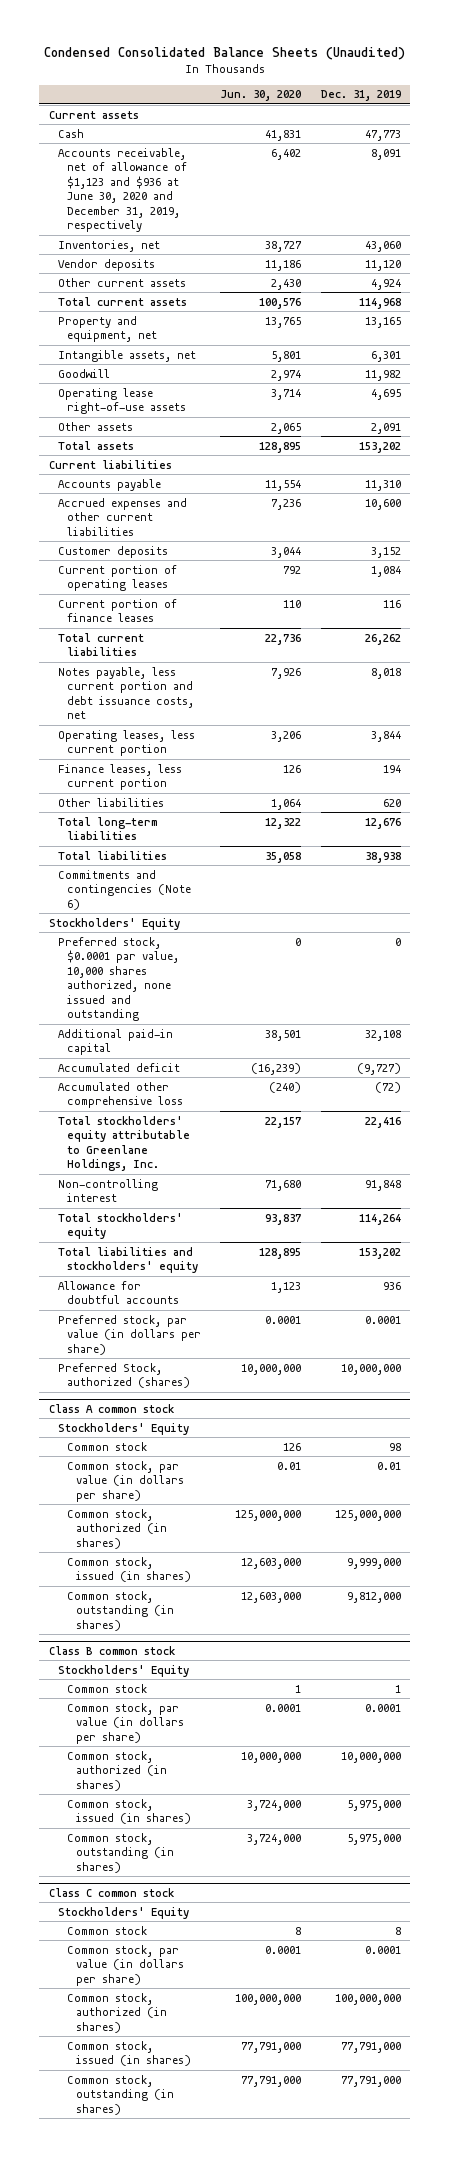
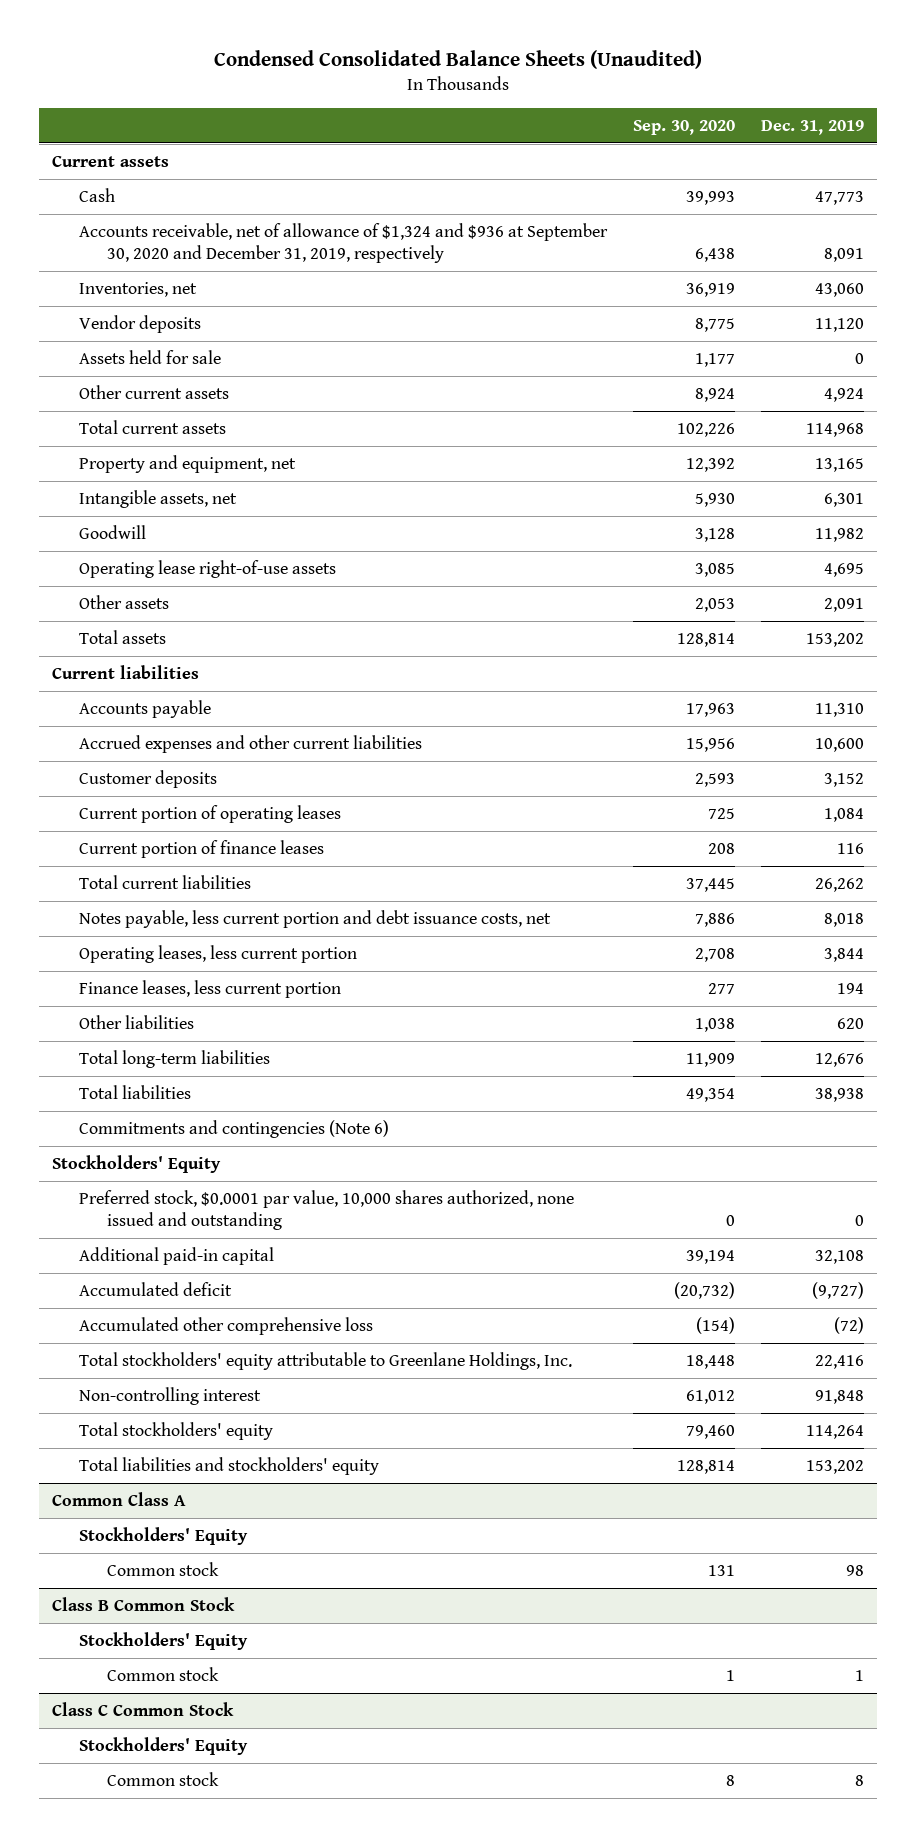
[220,90,302,102] Jun. 30, 2020 -> none
none -> [633,119,736,135] Sep. 30, 2020
[57,147,187,233] Accounts receivable, net of allowance of $1,123 and $936 at June 30, 2020 and December 31, 2019, respectively -> [79,222,609,263] Accounts receivable, net of allowance of $1,324 and $936 at September 30, 2020 and December 31, 2019, respectively
none -> [79,349,222,364] Assets held for sale
[57,1280,179,1305] Allowance for doubtful accounts -> none
[57,1314,201,1355] Preferred stock, par value (in dollars per share) -> none
[57,1362,190,1389] Preferred Stock, authorized (shares) -> none
[48,1403,174,1413] Class A common stock -> [52,1491,187,1506] Common Class A
[66,1460,184,1502] Common stock, par value (in dollars per share) -> none
[66,1508,167,1549] Common stock, authorized (in shares) -> none
[66,1556,191,1583] Common stock, issued (in shares) -> none
[66,1590,174,1631] Common stock, outstanding (in shares) -> none
[48,1645,175,1655] Class B common stock -> [52,1596,236,1611] Class B Common Stock
[66,1702,184,1744] Common stock, par value (in dollars per share) -> none
[66,1750,167,1791] Common stock, authorized (in shares) -> none
[66,1798,191,1825] Common stock, issued (in shares) -> none
[66,1832,174,1873] Common stock, outstanding (in shares) -> none
[48,1887,174,1897] Class C common stock -> [52,1701,235,1716] Class C Common Stock
[66,1944,184,1986] Common stock, par value (in dollars per share) -> none
[66,1992,167,2033] Common stock, authorized (in shares) -> none
[66,2040,191,2067] Common stock, issued (in shares) -> none
[66,2074,174,2115] Common stock, outstanding (in shares) -> none

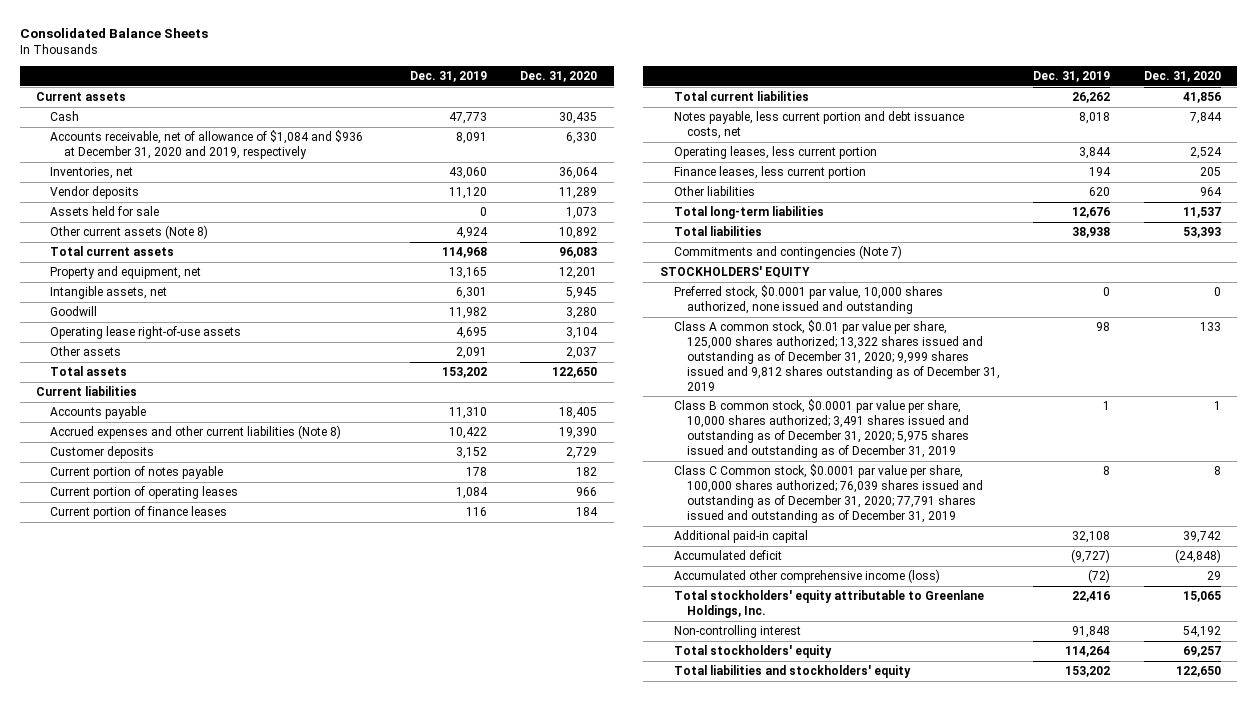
[213,50,702,70] Condensed Consolidated Balance Sheets (Unaudited) -> [19,27,208,38] Consolidated Balance Sheets
[633,119,736,135] Sep. 30, 2020 -> none
none -> [520,70,598,82] Dec. 31, 2020
[79,222,609,263] Accounts receivable, net of allowance of $1,324 and $936 at September 30, 2020 and December 31, 2019, respectively -> [50,130,364,160] Accounts receivable, net of allowance of $1,084 and $936 at December 31, 2020 and 2019, respectively
[79,384,230,399] Other current assets -> [50,225,209,240] Other current assets (Note 8)
[79,734,423,753] Accrued expenses and other current liabilities -> [50,425,342,440] Accrued expenses and other current liabilities (Note 8)
[814,737,864,752] 10,600 -> [448,427,487,440] 10,422
none -> [50,466,224,480] Current portion of notes payable
[79,1119,390,1138] Commitments and contingencies (Note 6) -> [673,245,902,260] Commitments and contingencies (Note 7)
[52,1154,222,1173] Stockholders' Equity -> [659,266,810,279] STOCKHOLDERS' EQUITY
none -> [673,320,1001,391] Class A common stock, $0.01 par value per share, 125,000 shares authorized; 13,322 shares issued and outstanding as of December 31, 2020; 9,999 shares issued and 9,812 shares outstanding as of December 31, 2019
none -> [673,399,970,458] Class B common stock, $0.0001 par value per share, 10,000 shares authorized; 3,491 shares issued and outstanding as of December 31, 2020; 5,975 shares issued and outstanding as of December 31, 2019
none -> [673,464,984,523] Class C Common stock, $0.0001 par value per share, 100,000 shares authorized; 76,039 shares issued and outstanding as of December 31, 2020; 77,791 shares issued and outstanding as of December 31, 2019
[79,1316,374,1335] Accumulated other comprehensive loss -> [673,569,940,584] Accumulated other comprehensive income (loss)
[52,1491,187,1506] Common Class A -> none
[79,1526,249,1545] Stockholders' Equity -> none
[106,1561,219,1576] Common stock -> none
[52,1596,236,1611] Class B Common Stock -> none
[79,1631,249,1650] Stockholders' Equity -> none
[106,1666,219,1681] Common stock -> none
[52,1701,235,1716] Class C Common Stock -> none
[79,1736,249,1755] Stockholders' Equity -> none
[106,1771,219,1786] Common stock -> none

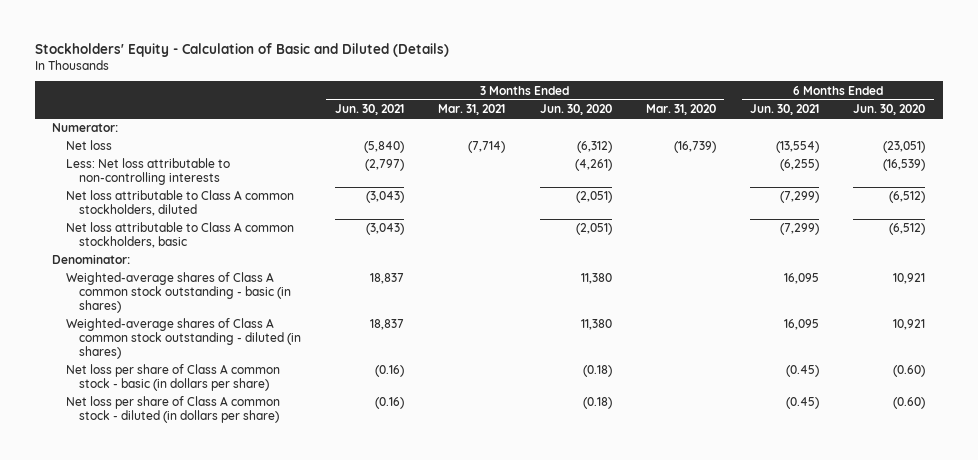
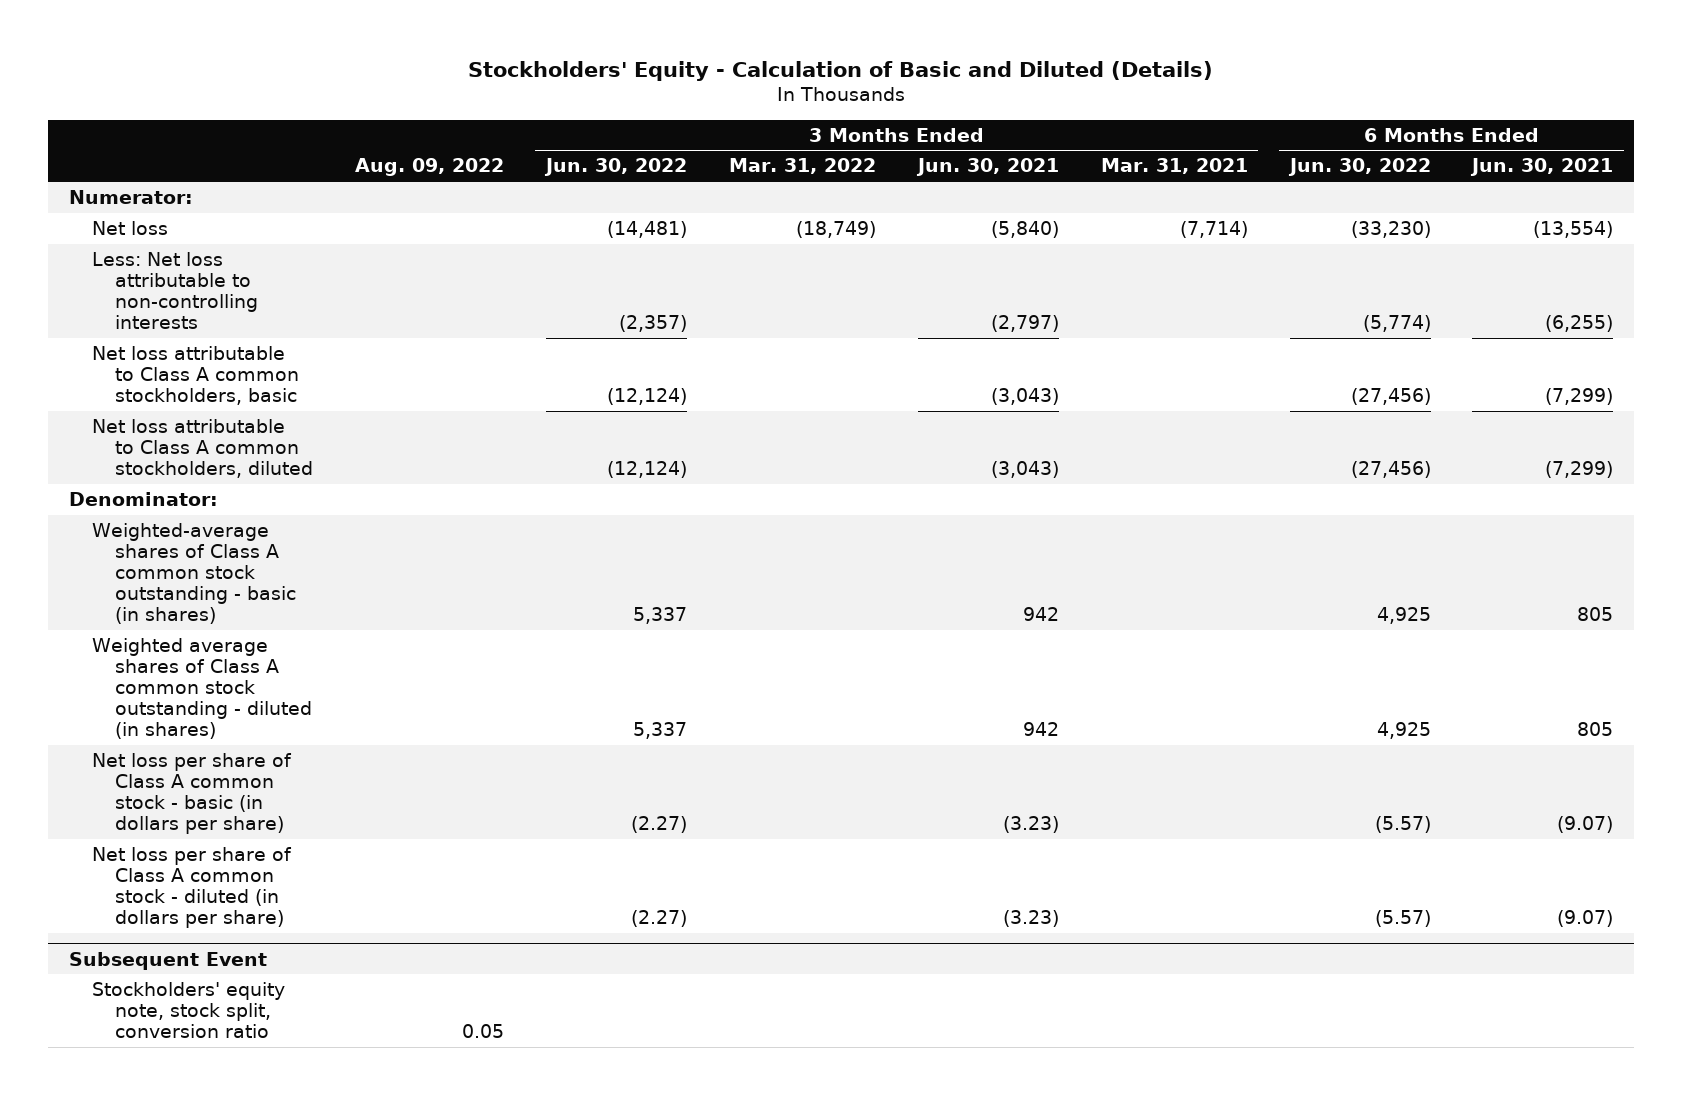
[539,104,612,116] Jun. 30, 2020 -> none
[645,104,716,116] Mar. 31, 2020 -> none
[853,104,926,116] Jun. 30, 2020 -> none
none -> [354,158,504,177] Aug. 09, 2022
none -> [543,158,687,177] Jun. 30, 2022
none -> [728,158,876,175] Mar. 31, 2022
none -> [1287,158,1431,177] Jun. 30, 2022
[65,190,294,217] Net loss attributable to Class A common stockholders, diluted -> [92,419,313,479] Net loss attributable to Class A common stockholders, diluted
[370,273,405,285] 18,837 -> [1022,607,1059,622] 942
[784,273,820,285] 16,095 -> [1577,607,1614,622] 805
[65,318,301,360] Weighted-average shares of Class A common stock outstanding - diluted (in shares) -> [92,638,312,740] Weighted average shares of Class A common stock outstanding - diluted (in shares)
[370,319,405,331] 18,837 -> [1022,722,1059,737] 942
[784,319,820,331] 16,095 -> [1577,722,1614,737] 805
[375,365,405,378] (0.16) -> [1002,816,1059,834] (3.23)
[786,365,820,378] (0.45) -> [1557,816,1614,834] (9.07)
[375,397,405,410] (0.16) -> [1002,910,1059,928] (3.23)
[786,397,820,410] (0.45) -> [1557,910,1614,928] (9.07)
none -> [69,951,268,970] Subsequent Event
none -> [92,982,286,1039] Stockholders' equity note, stock split, conversion ratio

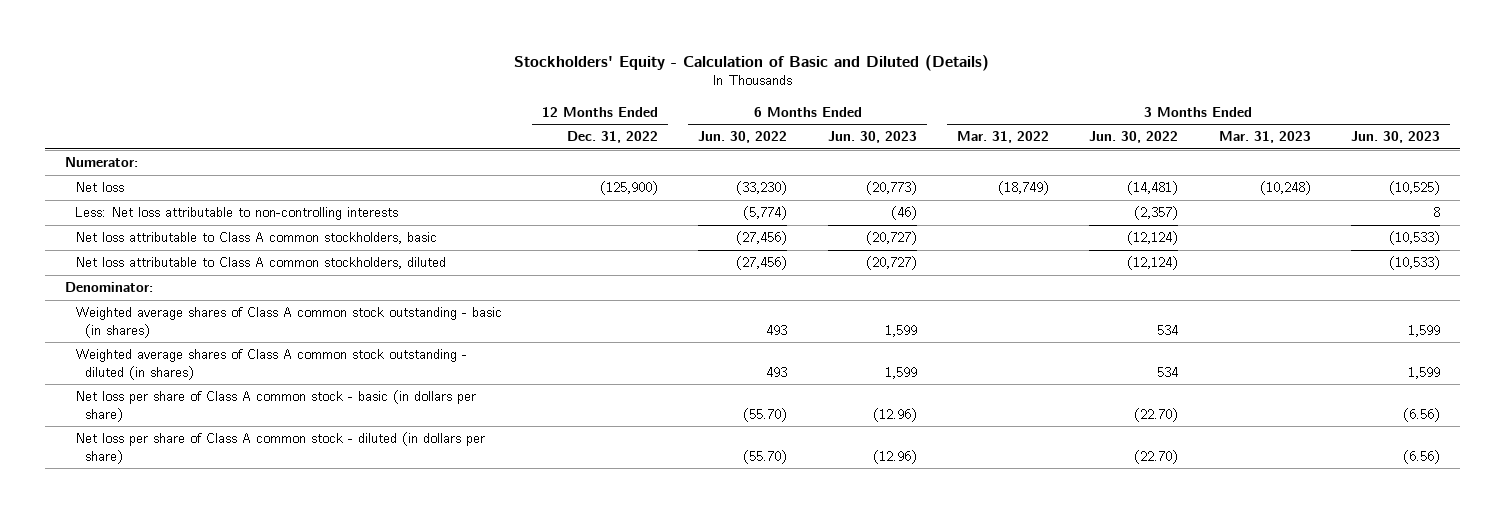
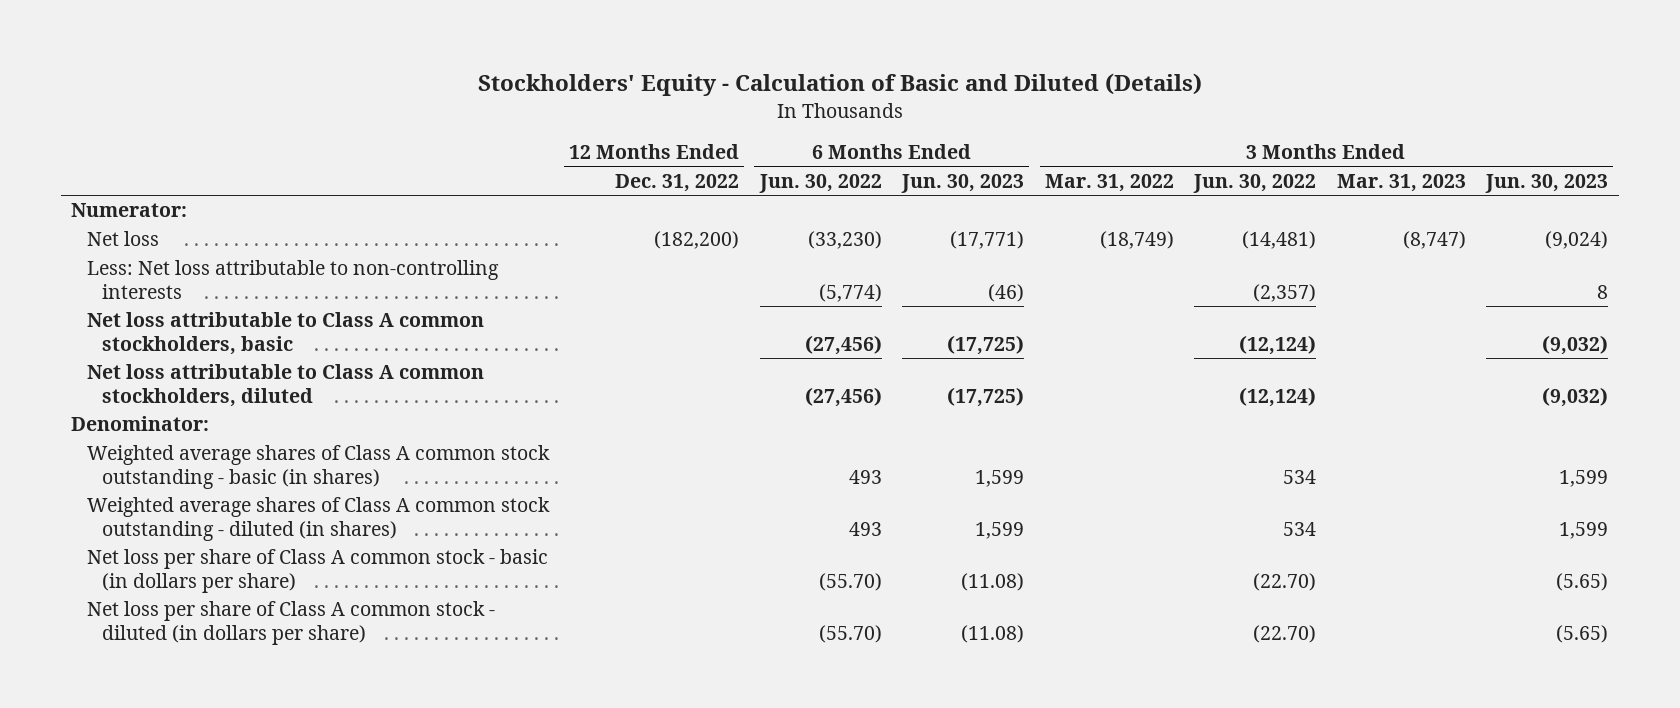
[600,181,659,196] (125,900) -> [654,231,740,250] (182,200)
[865,181,917,196] (20,773) -> [950,231,1025,250] (17,771)
[1259,181,1311,196] (10,248) -> [1402,231,1466,250] (8,747)
[1388,181,1440,196] (10,525) -> [1545,231,1609,250] (9,024)
[865,231,917,246] (20,727) -> [947,334,1025,355] (17,725)
[1388,231,1440,246] (10,533) -> [1542,334,1609,355] (9,032)
[865,256,917,271] (20,727) -> [947,386,1025,407] (17,725)
[1388,256,1440,271] (10,533) -> [1542,386,1609,407] (9,032)
[872,407,917,422] (12.96) -> [961,572,1025,591] (11.08)
[1402,407,1440,422] (6.56) -> [1556,572,1609,591] (5.65)
[872,449,917,464] (12.96) -> [961,624,1025,643] (11.08)
[1402,449,1440,464] (6.56) -> [1556,624,1609,643] (5.65)

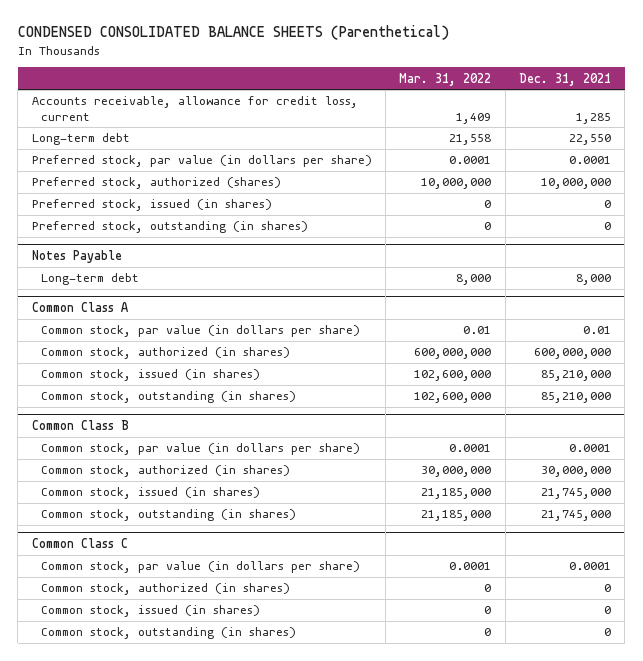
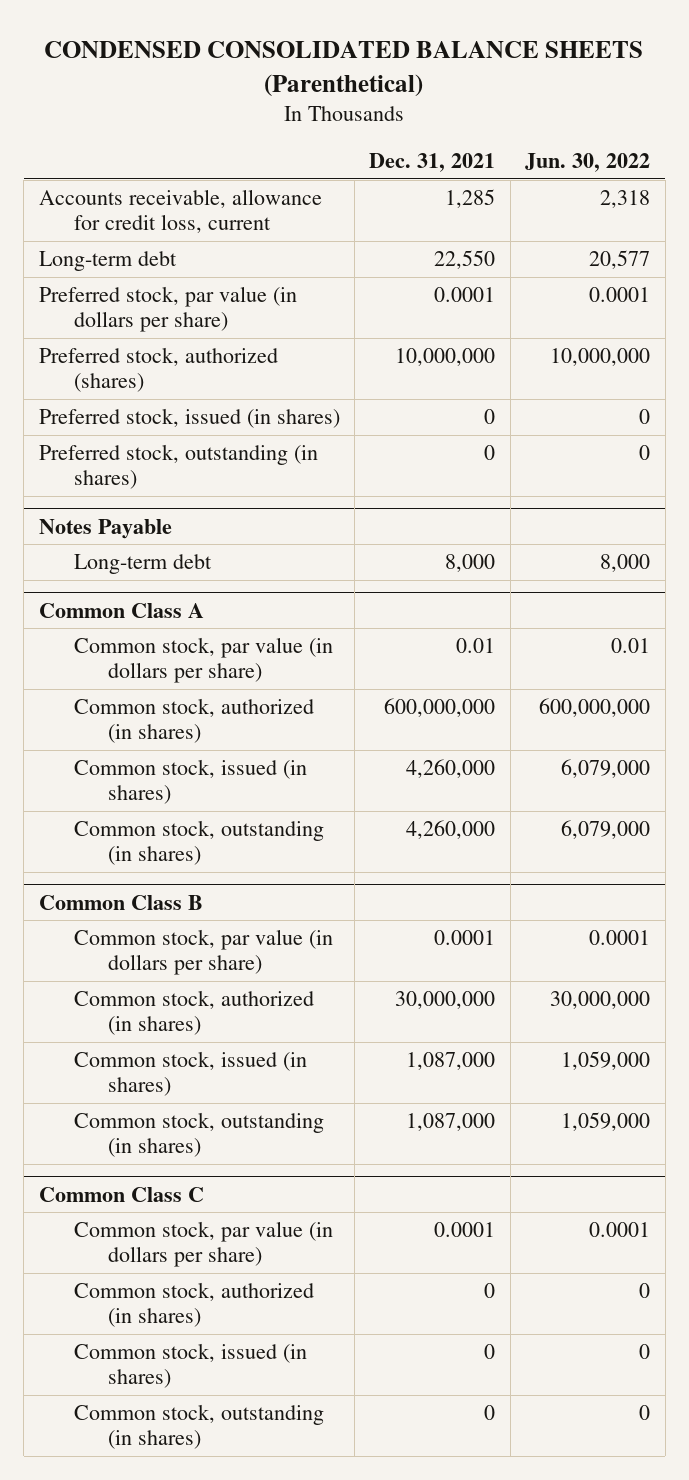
[399,72,492,86] Mar. 31, 2022 -> none
none -> [525,153,651,173] Jun. 30, 2022
[541,370,612,382] 85,210,000 -> [406,758,496,778] 4,260,000
[541,392,612,404] 85,210,000 -> [406,819,496,839] 4,260,000
[541,488,612,500] 21,745,000 -> [406,1051,496,1070] 1,087,000
[541,510,612,522] 21,745,000 -> [406,1112,496,1131] 1,087,000

